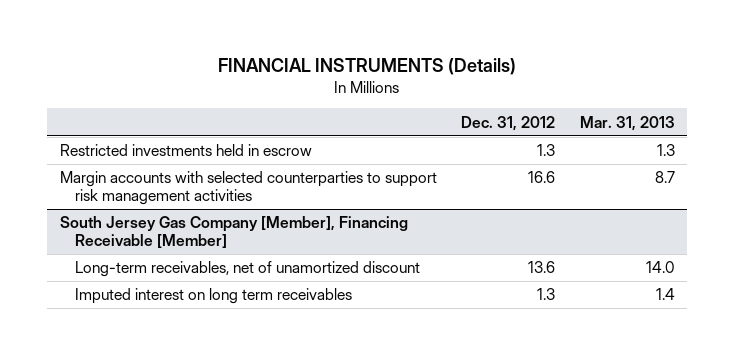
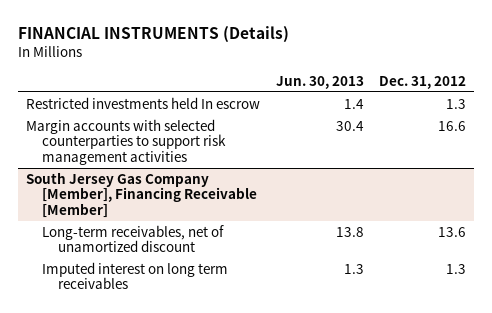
[579,115,675,131] Mar. 31, 2013 -> none
none -> [275,75,364,89] Jun. 30, 2013
[59,144,312,157] Restricted investments held in escrow -> [25,96,260,109] Restricted investments held In escrow

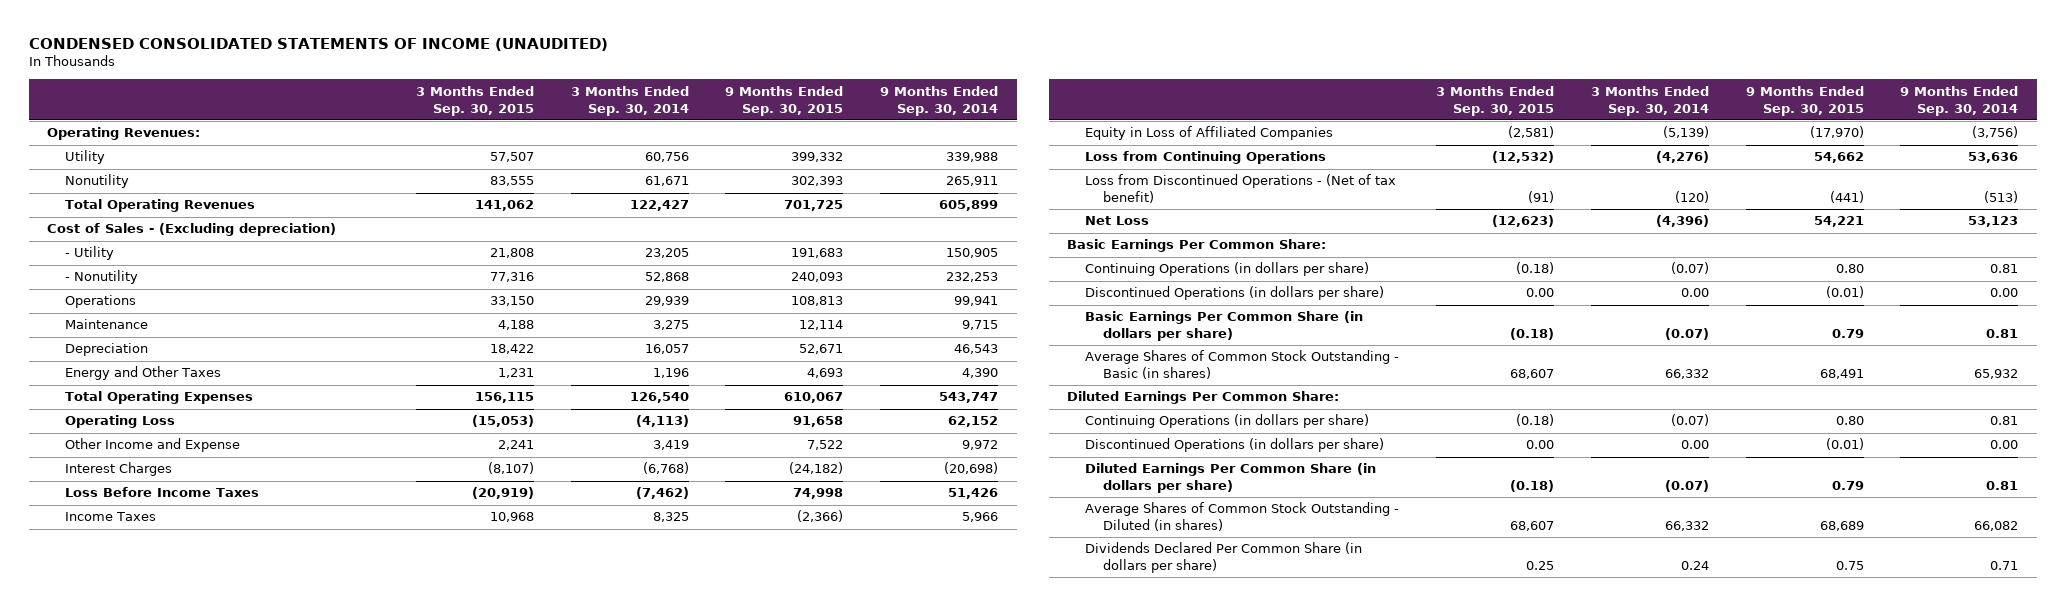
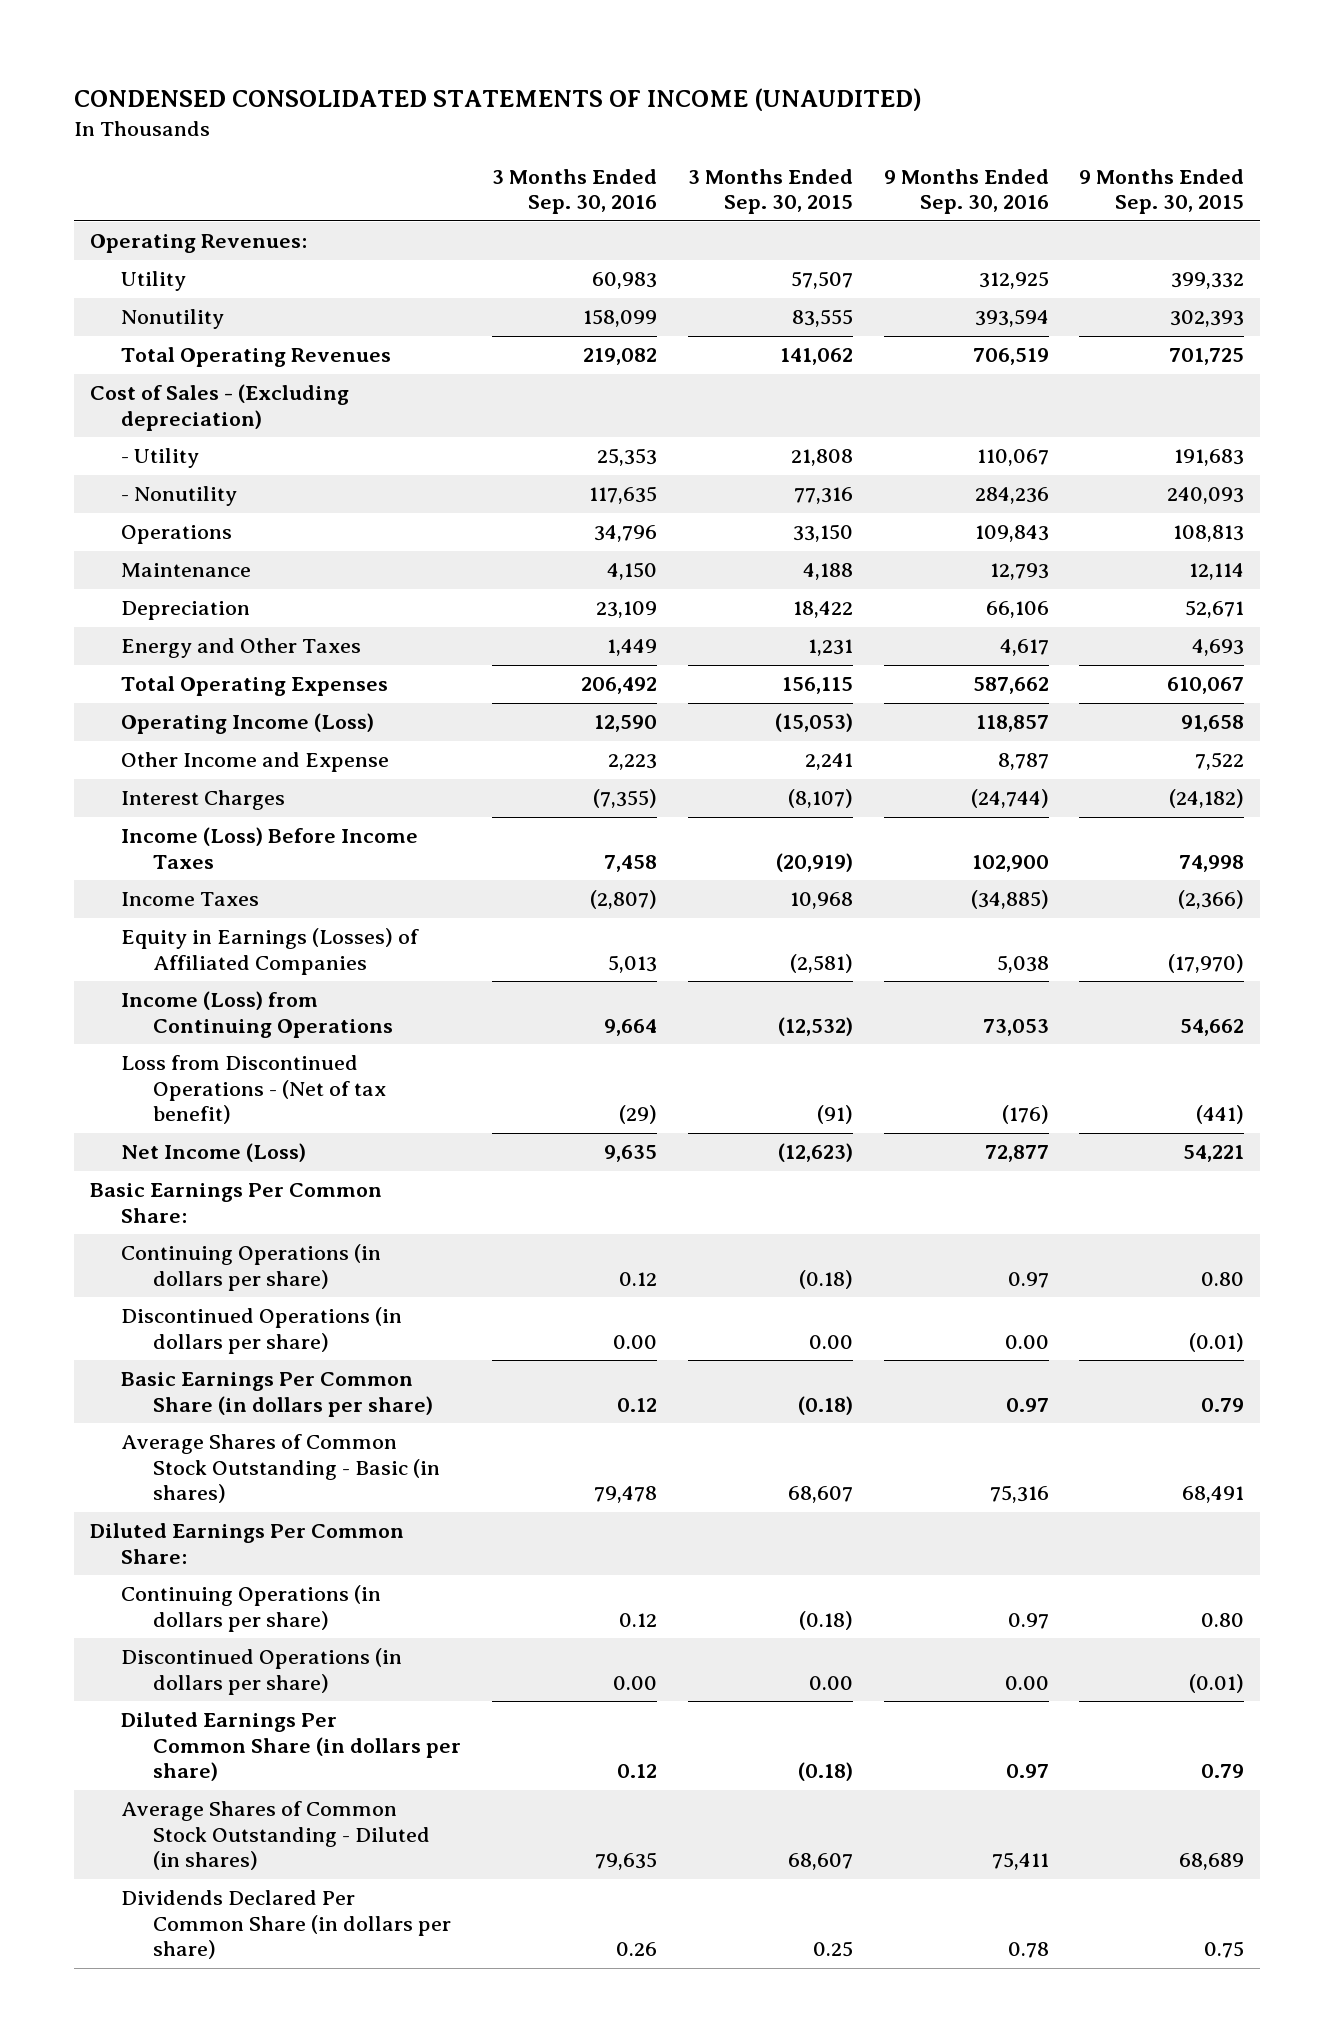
[570,85,689,116] 3 Months Ended Sep. 30, 2014 -> none
[880,85,999,116] 9 Months Ended Sep. 30, 2014 -> none
none -> [491,168,657,215] 3 Months Ended Sep. 30, 2016
none -> [883,168,1049,215] 9 Months Ended Sep. 30, 2016
[64,415,175,429] Operating Loss -> [121,713,375,735] Operating Income (Loss)
[64,487,259,498] Loss Before Income Taxes -> [121,827,419,869] Income (Loss) Before Income Taxes
[1085,126,1334,141] Equity in Loss of Affiliated Companies -> [121,928,420,975] Equity in Earnings (Losses) of Affiliated Companies
[1085,151,1327,165] Loss from Continuing Operations -> [121,991,393,1038] Income (Loss) from Continuing Operations
[1085,216,1150,226] Net Loss -> [121,1143,307,1163] Net Income (Loss)

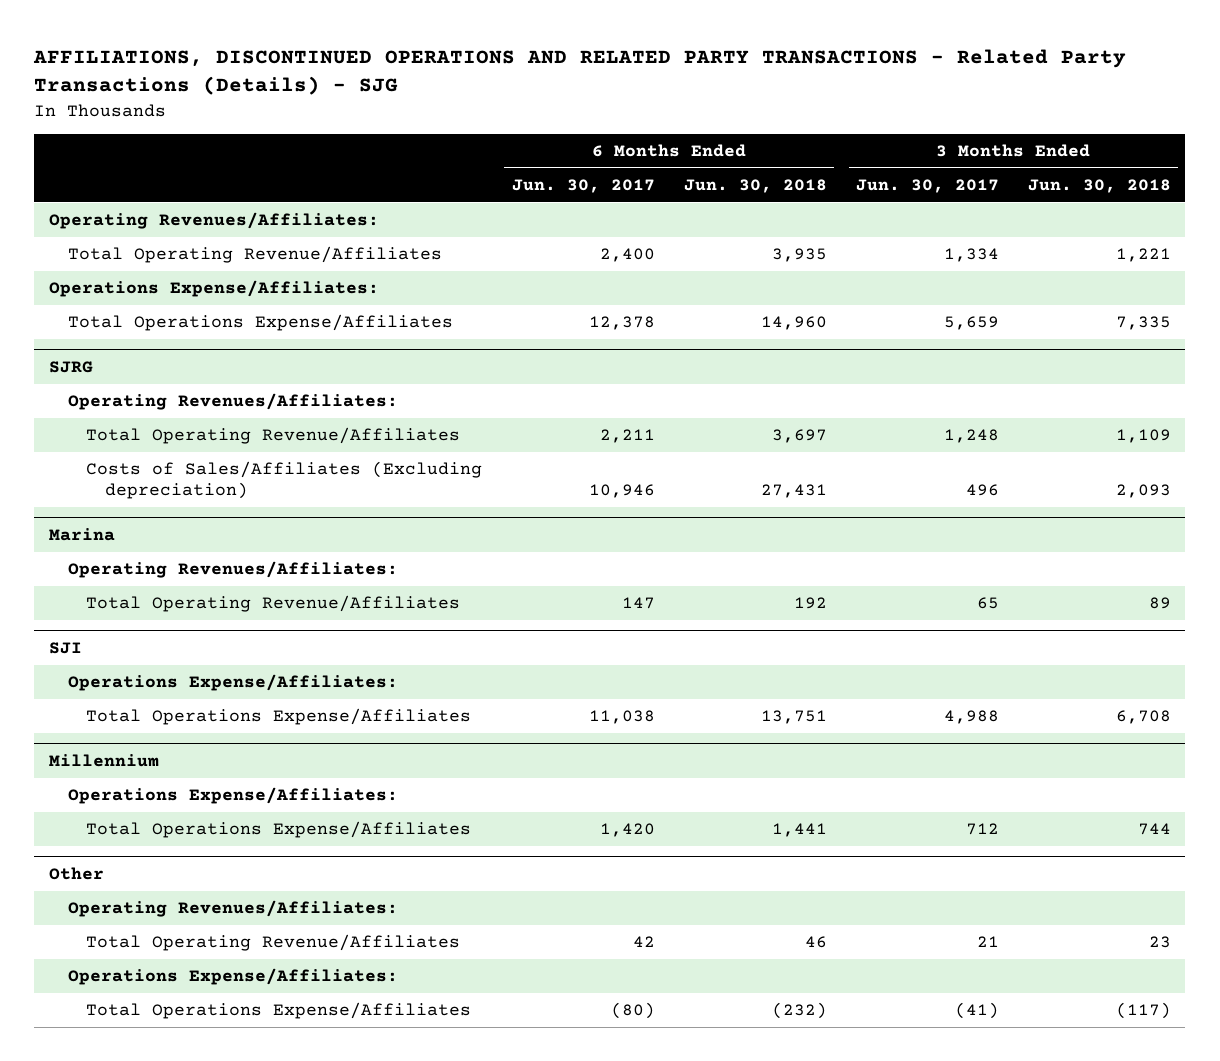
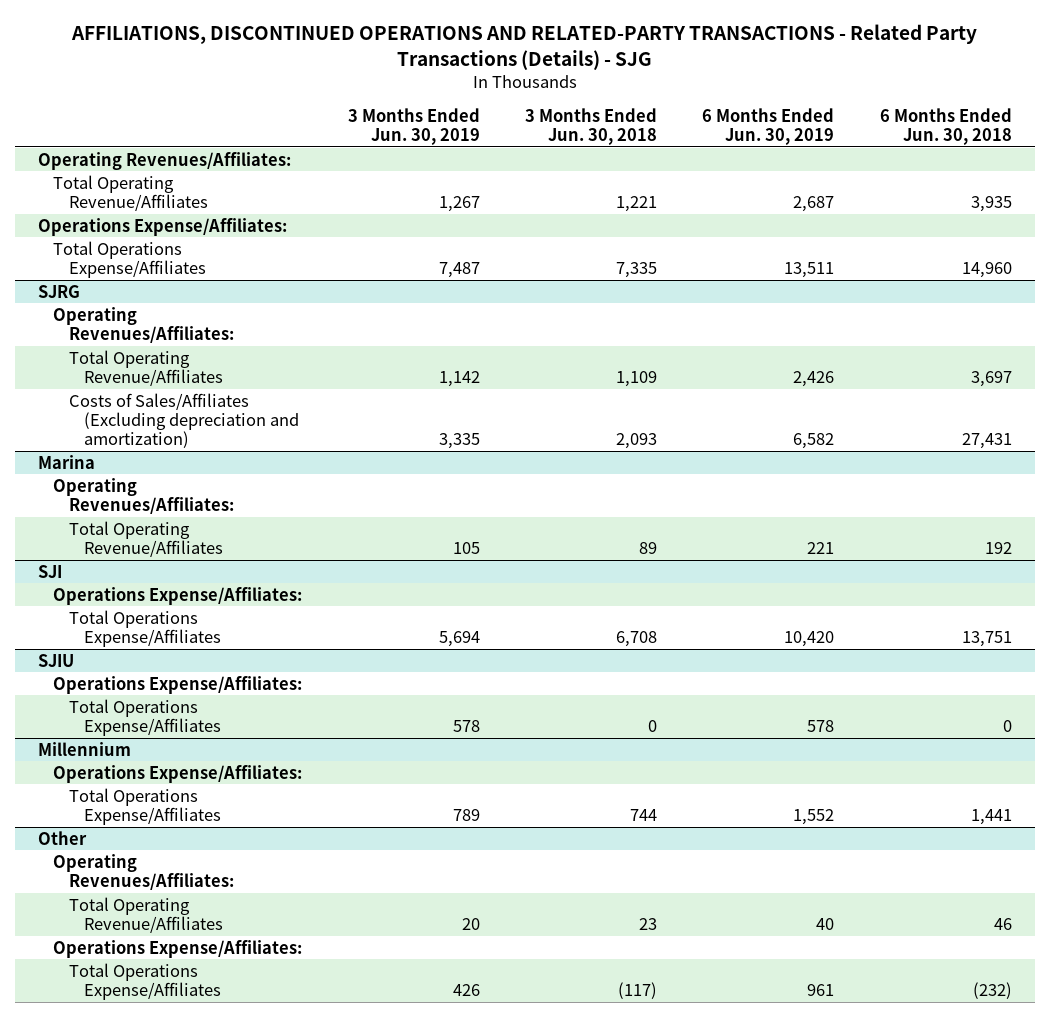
[33,48,1127,95] AFFILIATIONS, DISCONTINUED OPERATIONS AND RELATED PARTY TRANSACTIONS - Related Party Transactions (Details) - SJG -> [70,24,977,70] AFFILIATIONS, DISCONTINUED OPERATIONS AND RELATED-PARTY TRANSACTIONS - Related Party Transactions (Details) - SJG
[511,179,655,194] Jun. 30, 2017 -> none
[855,179,999,194] Jun. 30, 2017 -> none
none -> [347,108,480,146] 3 Months Ended Jun. 30, 2019
none -> [702,108,835,146] 6 Months Ended Jun. 30, 2019
[86,461,483,500] Costs of Sales/Affiliates (Excluding depreciation) -> [68,392,300,449] Costs of Sales/Affiliates (Excluding depreciation and amortization)
none -> [37,653,74,667] SJIU
none -> [53,675,303,694] Operations Expense/Affiliates:
none -> [68,698,222,736] Total Operations Expense/Affiliates

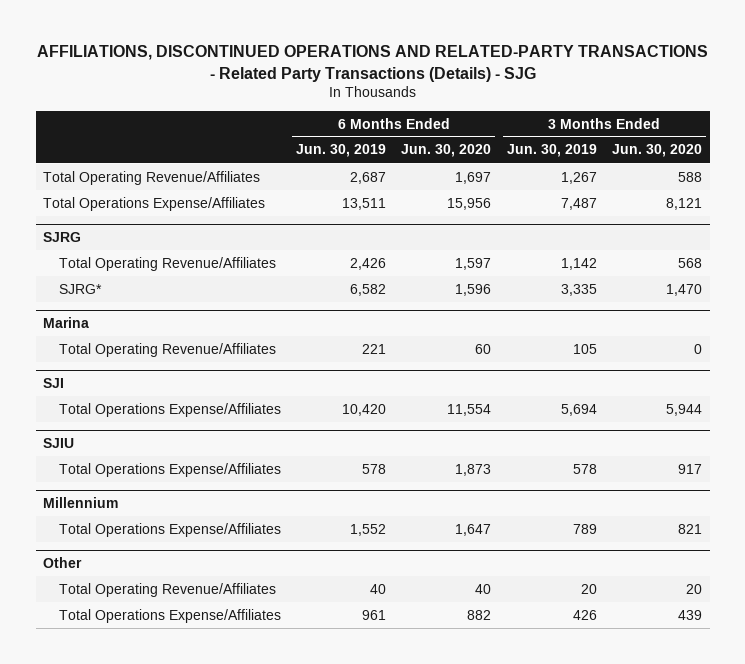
[525,108,658,146] 3 Months Ended Jun. 30, 2018 -> none
[879,108,1012,146] 6 Months Ended Jun. 30, 2018 -> none
none -> [401,144,492,158] Jun. 30, 2020
none -> [612,144,703,158] Jun. 30, 2020
[37,151,291,170] Operating Revenues/Affiliates: -> none
[37,217,287,236] Operations Expense/Affiliates: -> none
[53,306,234,343] Operating Revenues/Affiliates: -> none
[68,392,300,449] Costs of Sales/Affiliates (Excluding depreciation and amortization) -> [58,283,102,294] SJRG*
[53,477,234,514] Operating Revenues/Affiliates: -> none
[53,586,303,605] Operations Expense/Affiliates: -> none
[53,675,303,694] Operations Expense/Affiliates: -> none
[53,764,303,783] Operations Expense/Affiliates: -> none
[53,853,234,890] Operating Revenues/Affiliates: -> none
[53,939,303,958] Operations Expense/Affiliates: -> none

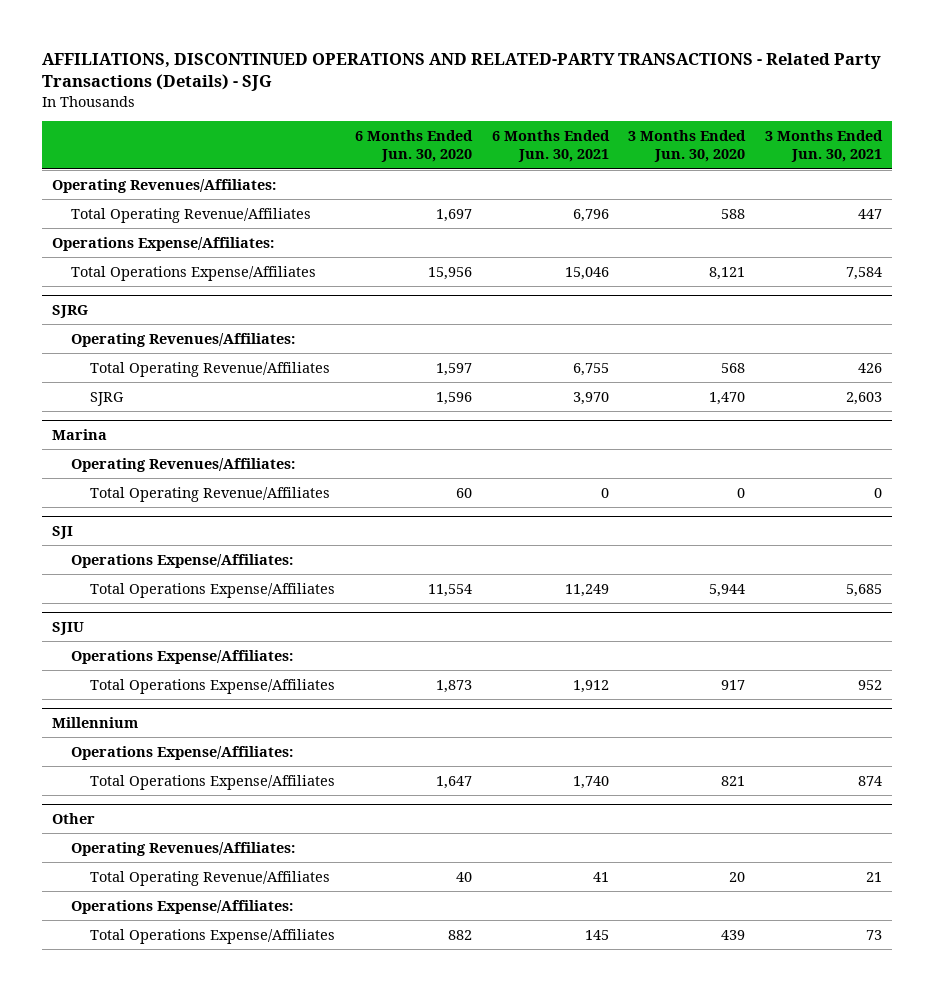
[295,144,386,158] Jun. 30, 2019 -> none
[506,144,597,158] Jun. 30, 2019 -> none
none -> [491,130,610,163] 6 Months Ended Jun. 30, 2021
none -> [765,130,884,163] 3 Months Ended Jun. 30, 2021
none -> [51,178,276,193] Operating Revenues/Affiliates:
none -> [51,236,274,251] Operations Expense/Affiliates:
none -> [71,332,296,347] Operating Revenues/Affiliates:
[58,283,102,294] SJRG* -> [90,391,125,406] SJRG
none -> [71,457,296,472] Operating Revenues/Affiliates:
none -> [71,553,294,568] Operations Expense/Affiliates:
none -> [71,649,294,664] Operations Expense/Affiliates:
none -> [71,745,294,760] Operations Expense/Affiliates:
none -> [71,841,296,856] Operating Revenues/Affiliates:
none -> [71,899,294,914] Operations Expense/Affiliates:

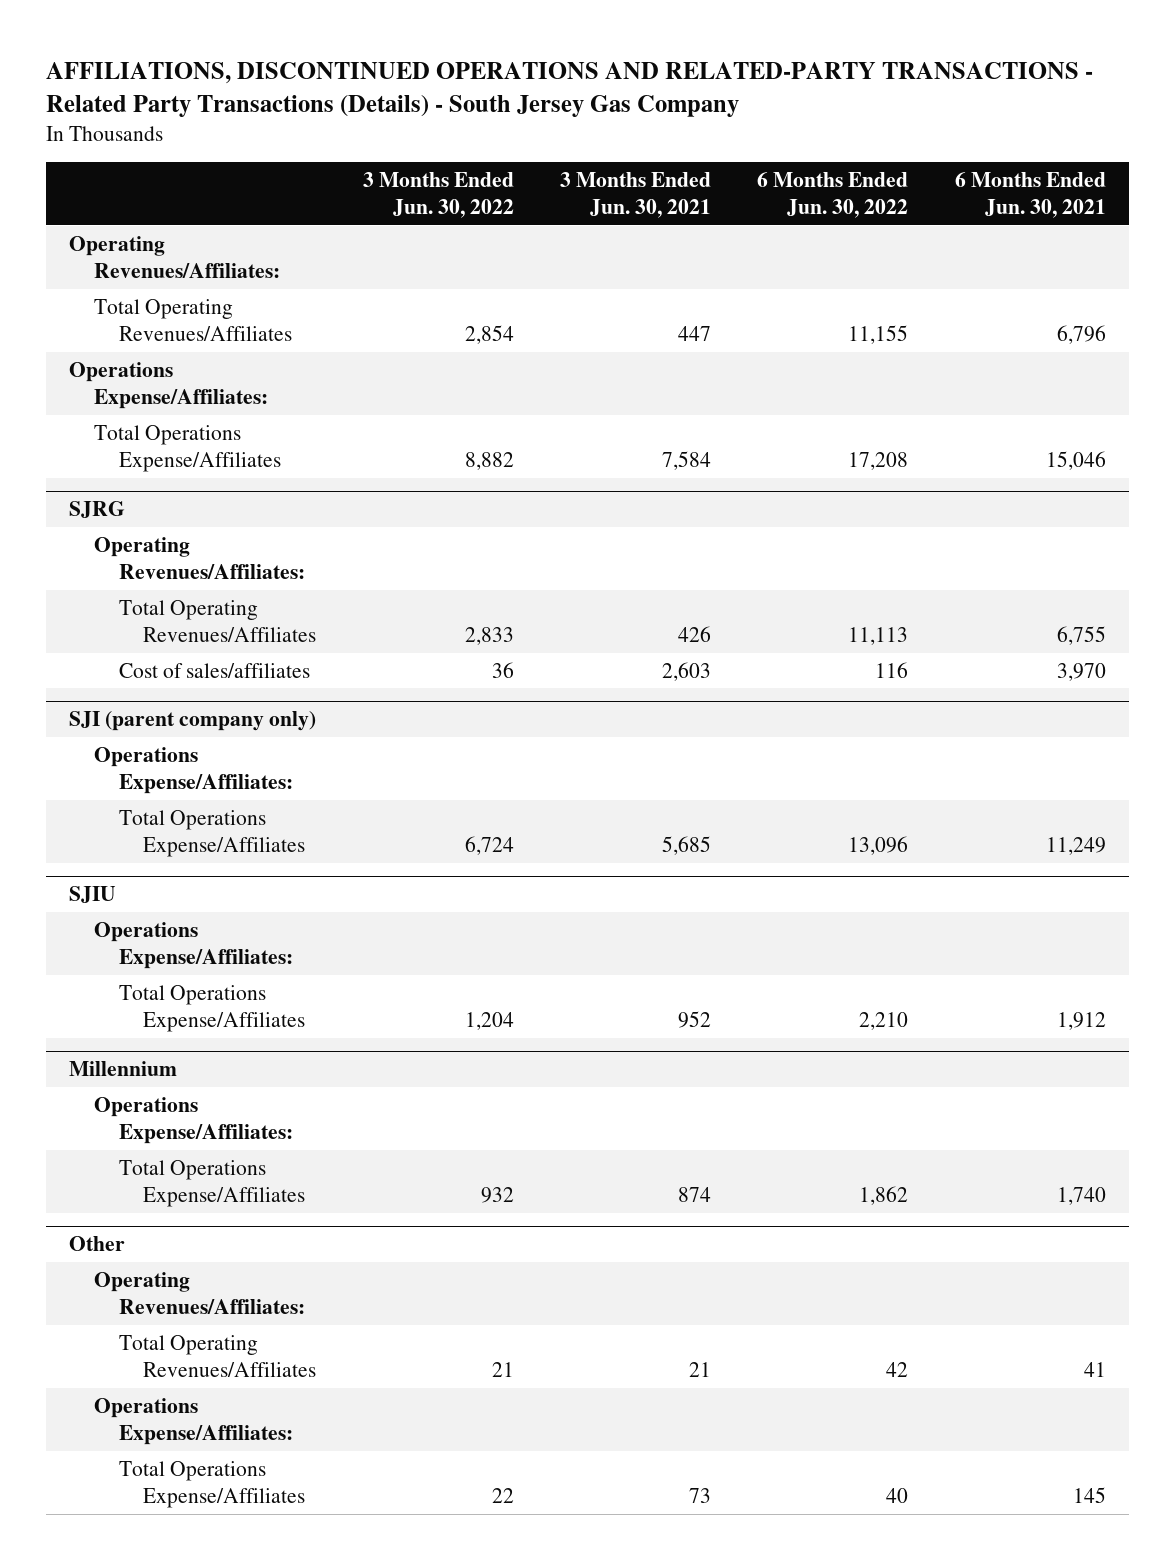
[42,52,882,92] AFFILIATIONS, DISCONTINUED OPERATIONS AND RELATED-PARTY TRANSACTIONS - Related Party Transactions (Details) - SJG -> [46,62,1094,118] AFFILIATIONS, DISCONTINUED OPERATIONS AND RELATED-PARTY TRANSACTIONS - Related Party Transactions (Details) - South Jersey Gas Company
[355,130,474,163] 6 Months Ended Jun. 30, 2020 -> none
[628,130,747,163] 3 Months Ended Jun. 30, 2020 -> none
none -> [362,172,514,219] 3 Months Ended Jun. 30, 2022
none -> [757,172,909,219] 6 Months Ended Jun. 30, 2022
[71,207,312,223] Total Operating Revenue/Affiliates -> [94,298,292,341] Total Operating Revenues/Affiliates
[71,457,296,472] Operating Revenues/Affiliates: -> none
[90,486,331,502] Total Operating Revenue/Affiliates -> none
[51,525,73,539] SJI -> none
[90,361,331,377] Total Operating Revenue/Affiliates -> [118,599,317,642] Total Operating Revenues/Affiliates
[90,391,125,406] SJRG -> [118,662,310,678] Cost of sales/affiliates
[51,428,107,440] Marina -> [69,711,317,732] SJI (parent company only)
[90,870,331,886] Total Operating Revenue/Affiliates -> [118,1334,317,1377] Total Operating Revenues/Affiliates

